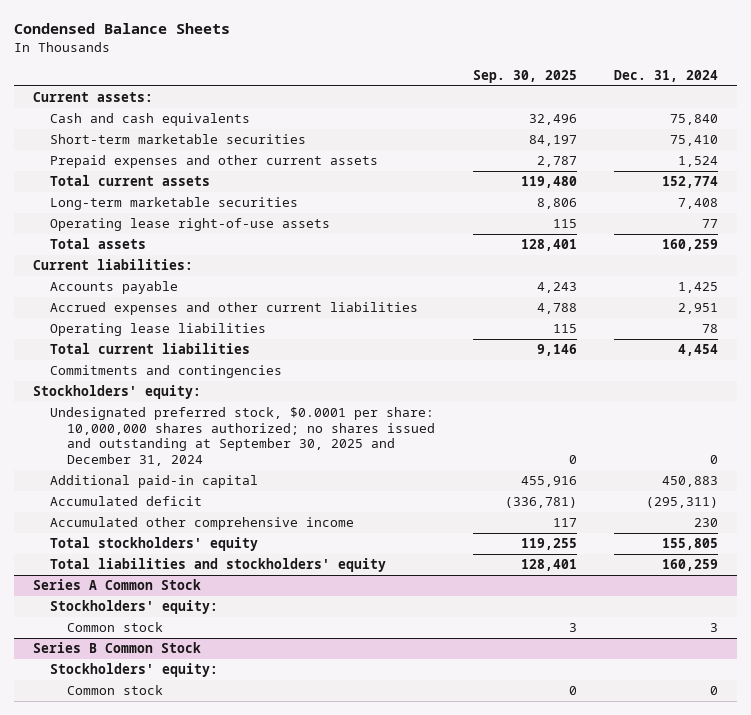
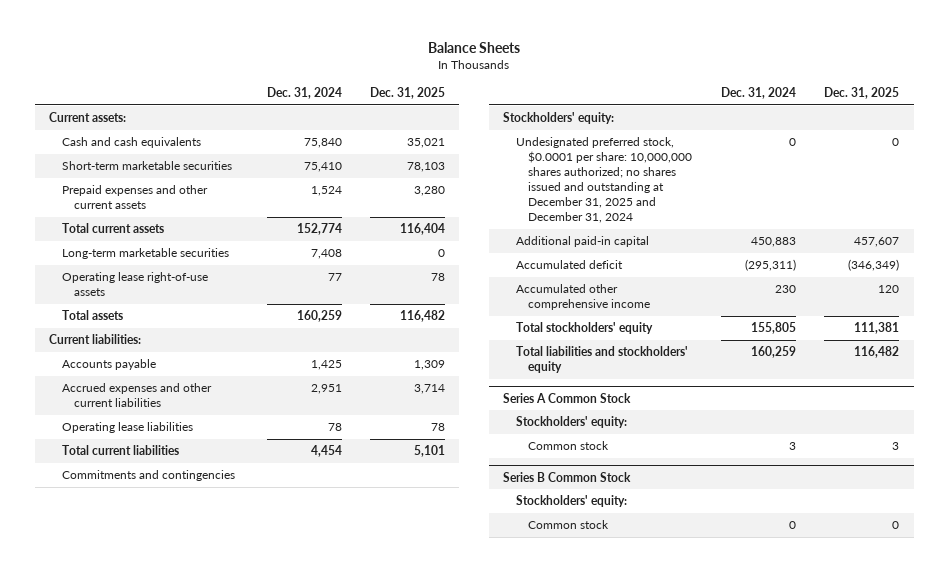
[14,23,231,35] Condensed Balance Sheets -> [428,42,521,54] Balance Sheets
[472,69,577,83] Sep. 30, 2025 -> none
none -> [370,87,446,100] Dec. 31, 2025
[49,407,435,467] Undesignated preferred stock, $0.0001 per share: 10,000,000 shares authorized; no shares issued and outstanding at September 30, 2025 and December 31, 2024 -> [515,137,693,223] Undesignated preferred stock, $0.0001 per share: 10,000,000 shares authorized; no shares issued and outstanding at December 31, 2025 and December 31, 2024

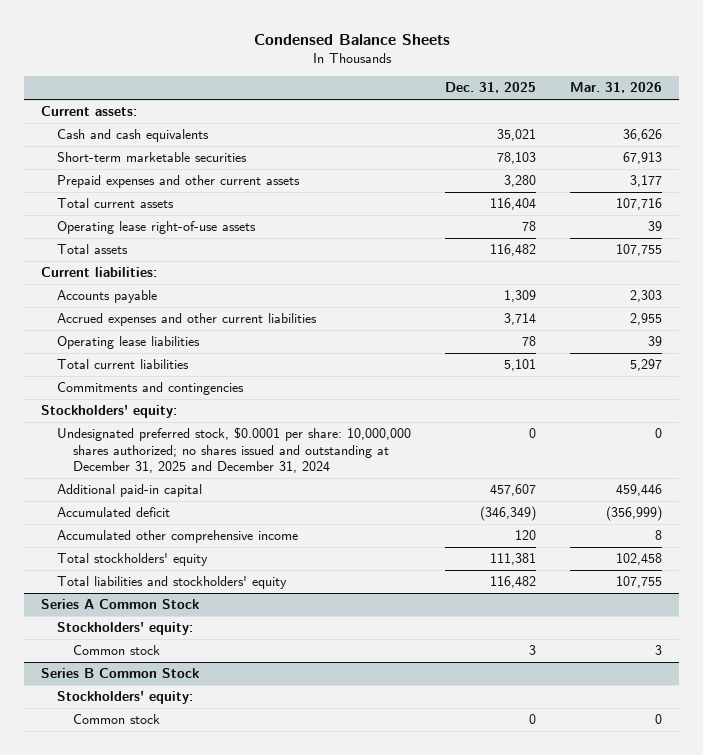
[428,42,521,54] Balance Sheets -> [253,33,450,45] Condensed Balance Sheets
[266,87,342,100] Dec. 31, 2024 -> none
none -> [570,82,663,94] Mar. 31, 2026
[61,248,229,260] Long-term marketable securities -> none

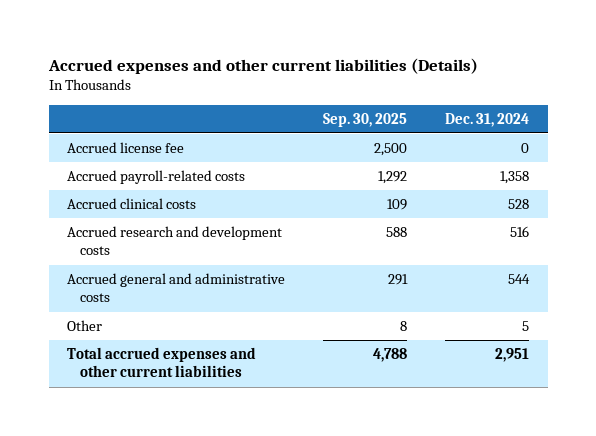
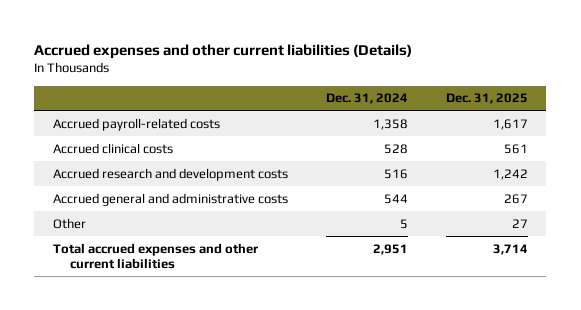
[323,112,408,127] Sep. 30, 2025 -> none
none -> [445,93,528,105] Dec. 31, 2025
[67,142,185,154] Accrued license fee -> none

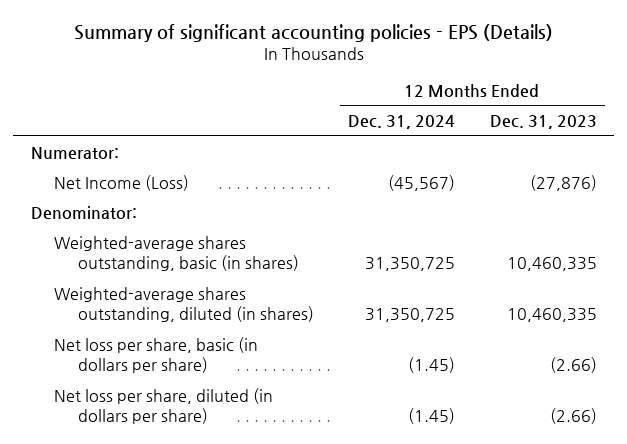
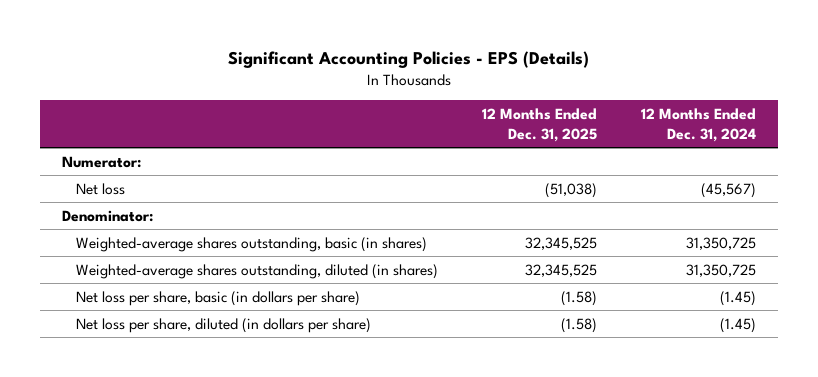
[73,24,553,43] Summary of significant accounting policies - EPS (Details) -> [227,50,589,68] Significant Accounting Policies - EPS (Details)
[489,115,597,130] Dec. 31, 2023 -> none
none -> [482,108,598,142] 12 Months Ended Dec. 31, 2025
[54,174,190,191] Net Income (Loss) -> [76,182,126,195] Net loss

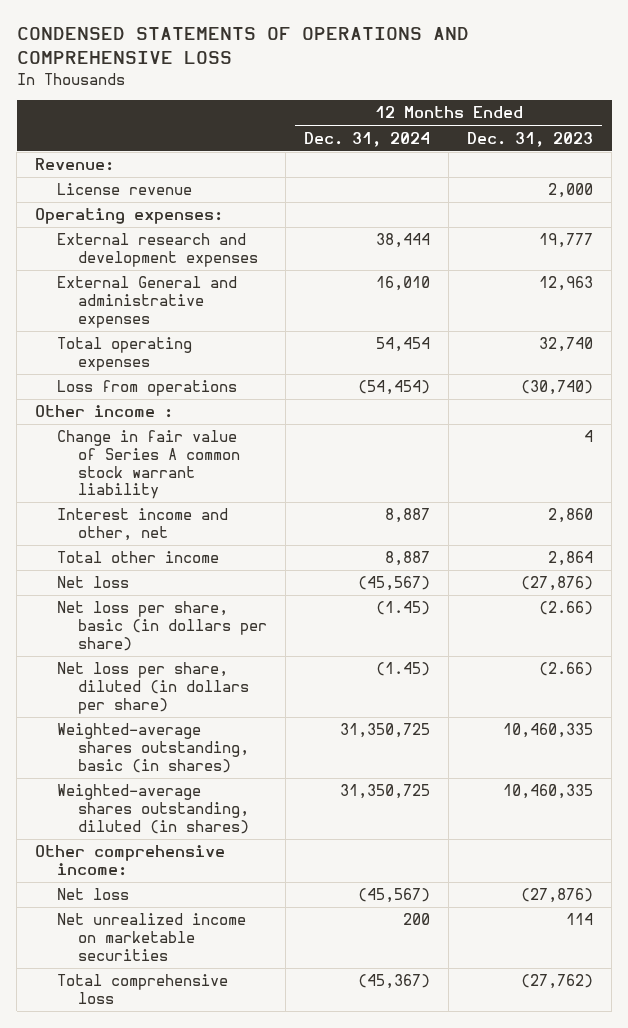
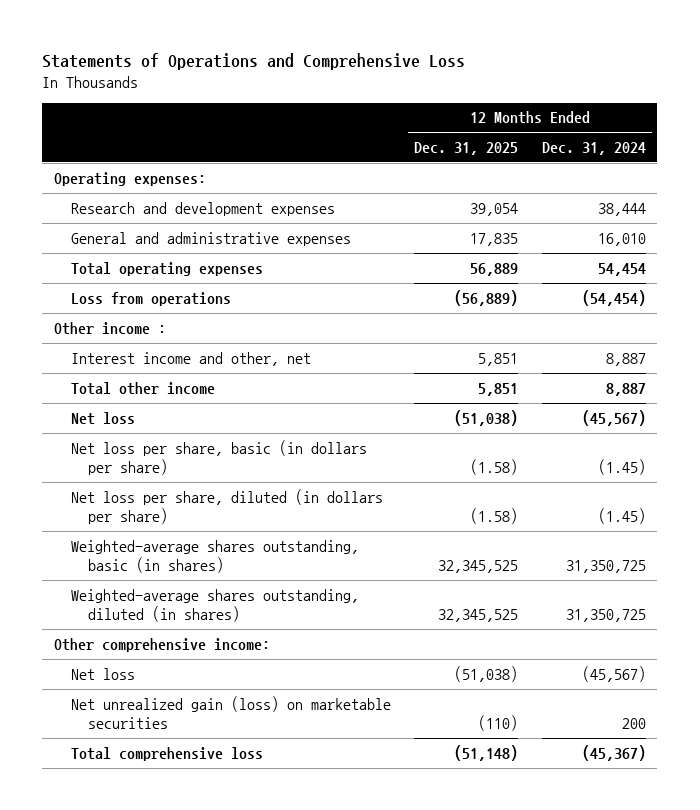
[16,27,469,65] CONDENSED STATEMENTS OF OPERATIONS AND COMPREHENSIVE LOSS -> [42,53,466,71] Statements of Operations and Comprehensive Loss
[467,131,594,147] Dec. 31, 2023 -> none
none -> [414,141,519,155] Dec. 31, 2025
[35,158,115,172] Revenue: -> none
[56,183,192,196] License revenue -> none
[56,233,259,268] External research and development expenses -> [70,201,335,216] Research and development expenses
[56,276,237,328] External General and administrative expenses -> [70,231,351,246] General and administrative expenses
[56,430,241,500] Change in fair value of Series A common stock warrant liability -> none
[56,913,246,961] Net unrealized income on marketable securities -> [70,695,391,730] Net unrealized gain (loss) on marketable securities

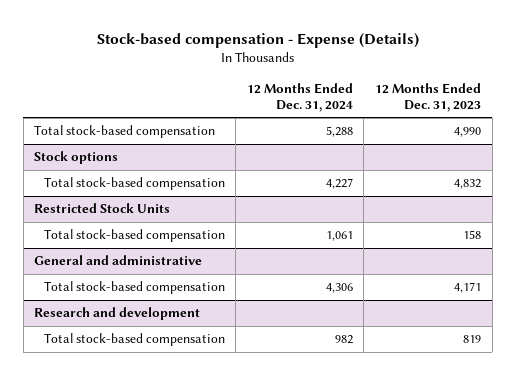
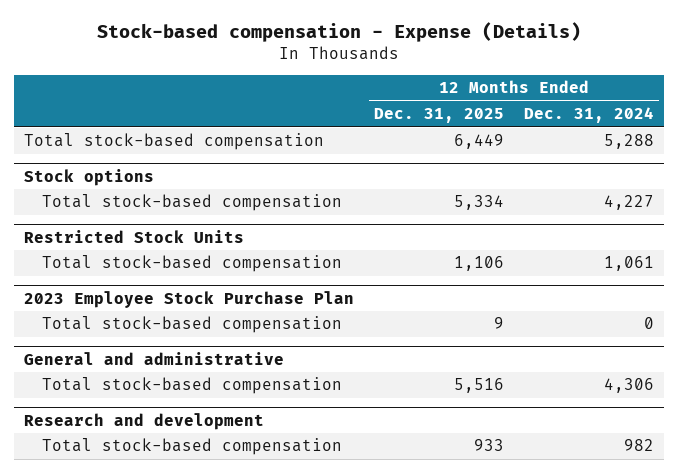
[374,82,481,112] 12 Months Ended Dec. 31, 2023 -> none
none -> [374,107,505,123] Dec. 31, 2025
none -> [24,290,355,308] 2023 Employee Stock Purchase Plan
none -> [41,316,342,334] Total stock-based compensation

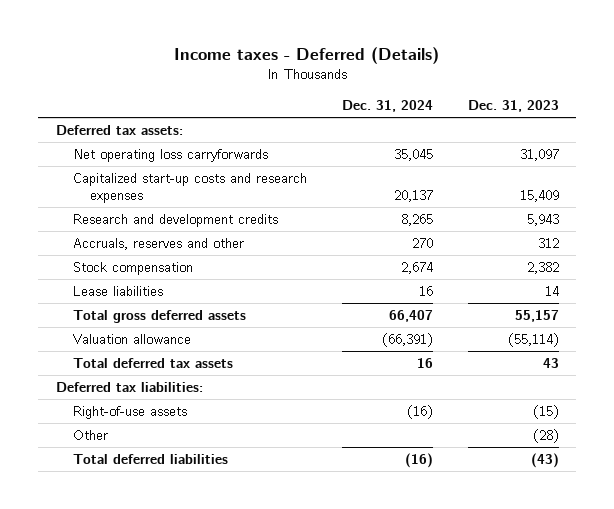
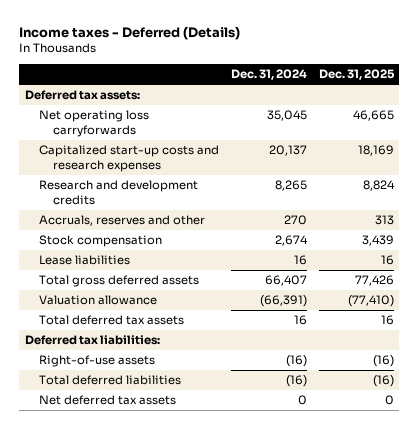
[467,100,559,113] Dec. 31, 2023 -> none
none -> [318,69,395,81] Dec. 31, 2025
[72,429,108,440] Other -> none
none -> [39,395,177,406] Net deferred tax assets

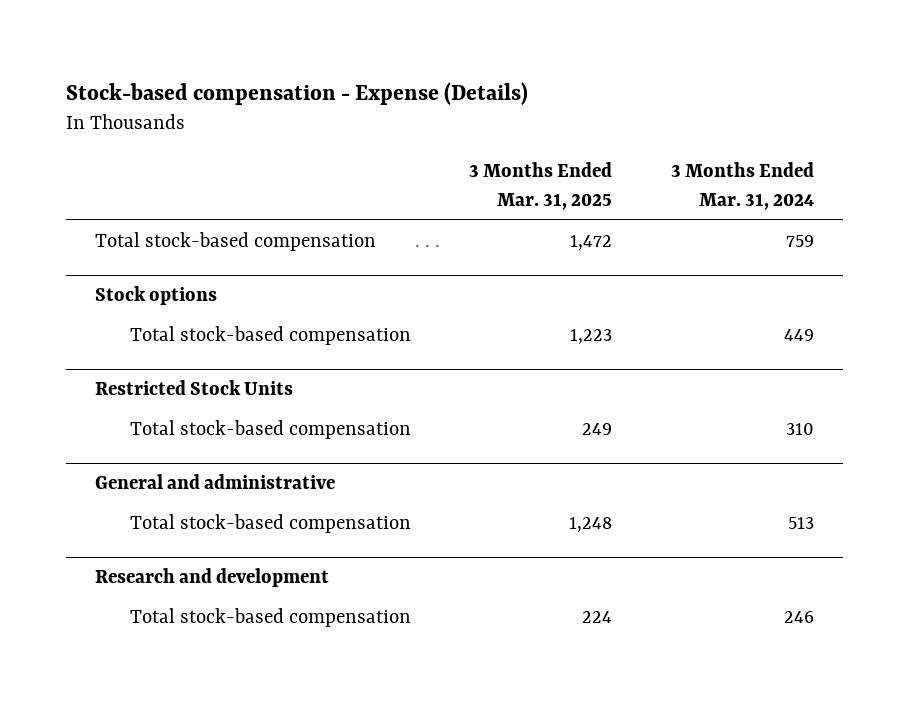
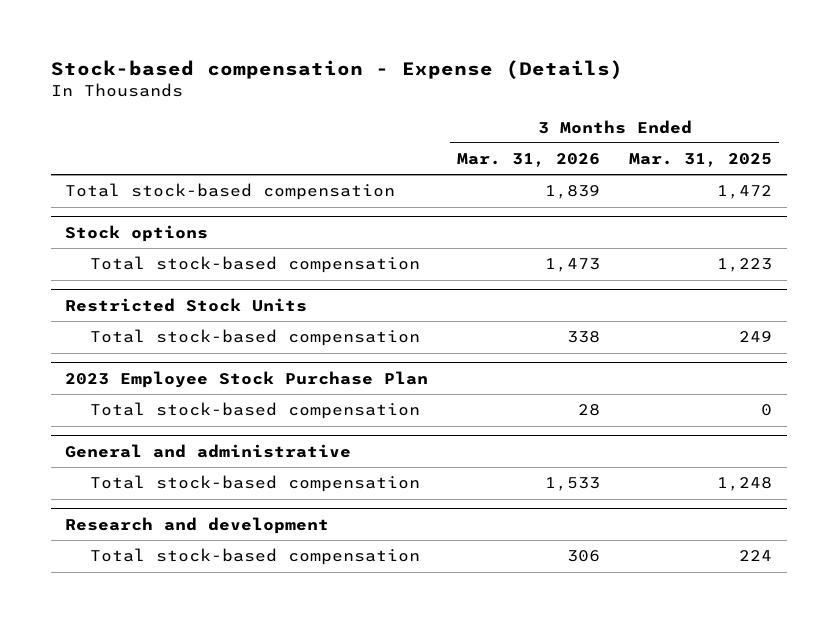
[670,162,814,210] 3 Months Ended Mar. 31, 2024 -> none
none -> [457,153,601,168] Mar. 31, 2026
none -> [65,370,429,388] 2023 Employee Stock Purchase Plan
none -> [89,402,420,420] Total stock-based compensation

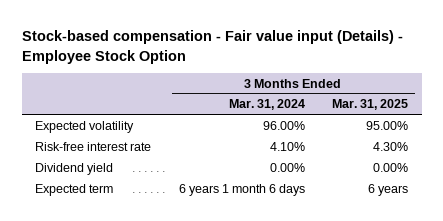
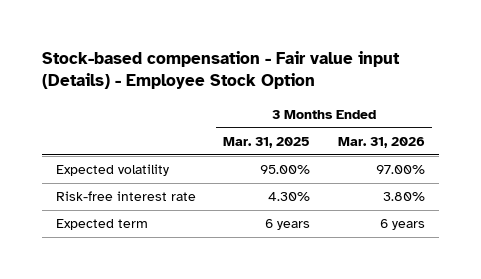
[228,99,305,111] Mar. 31, 2024 -> none
none -> [337,136,425,148] Mar. 31, 2026
[35,162,114,175] Dividend yield -> none

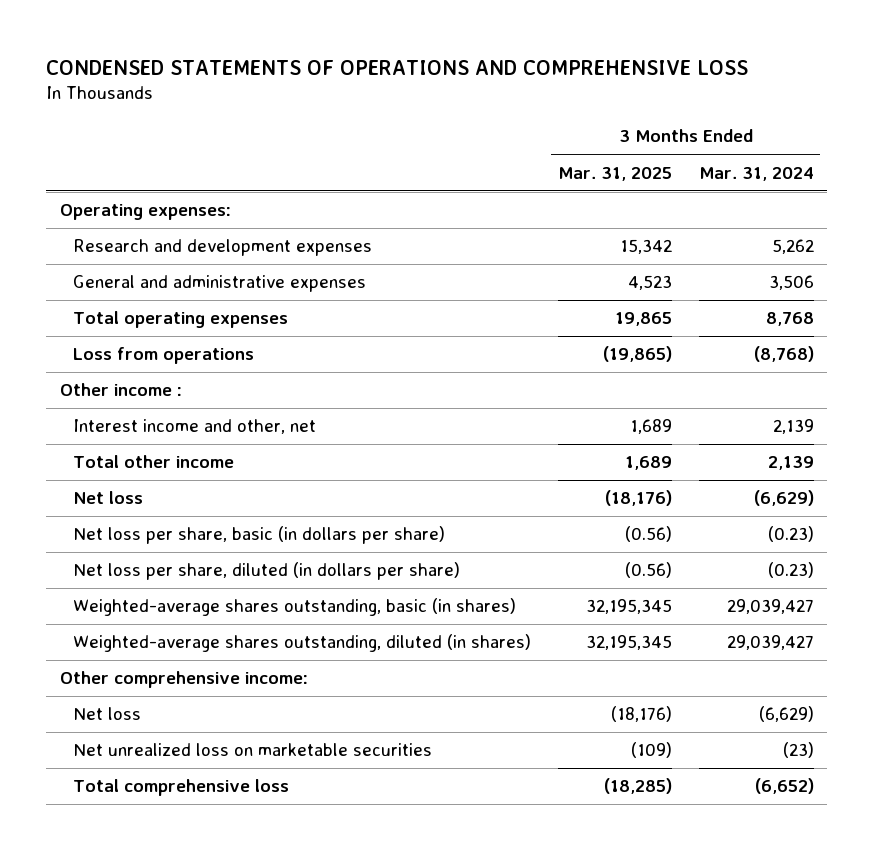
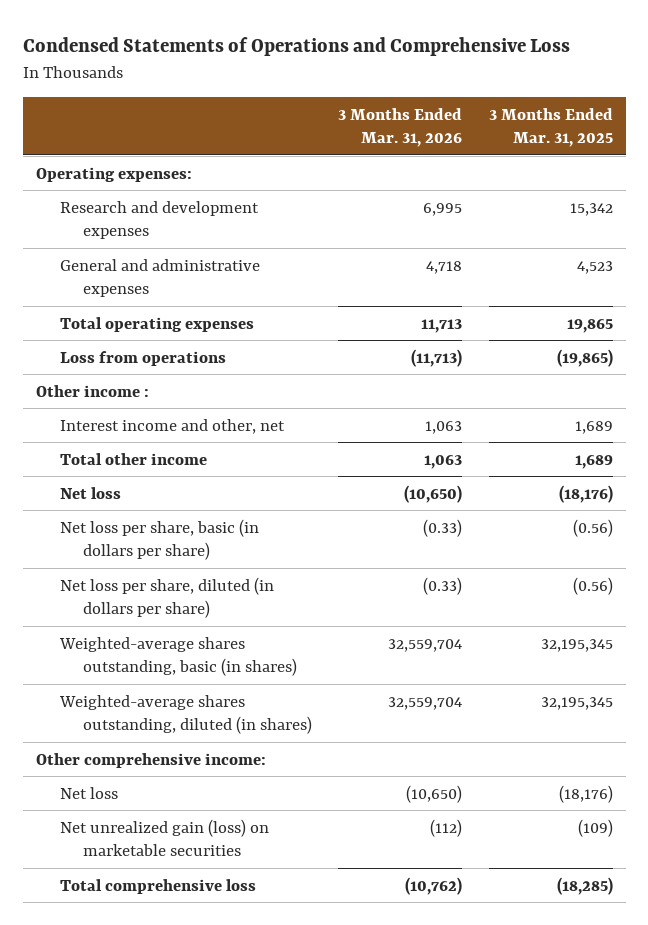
[46,59,749,75] CONDENSED STATEMENTS OF OPERATIONS AND COMPREHENSIVE LOSS -> [22,37,570,57] Condensed Statements of Operations and Comprehensive Loss
[698,166,814,181] Mar. 31, 2024 -> none
none -> [338,107,463,148] 3 Months Ended Mar. 31, 2026
[72,743,432,757] Net unrealized loss on marketable securities -> [59,818,269,856] Net unrealized gain (loss) on marketable securities

